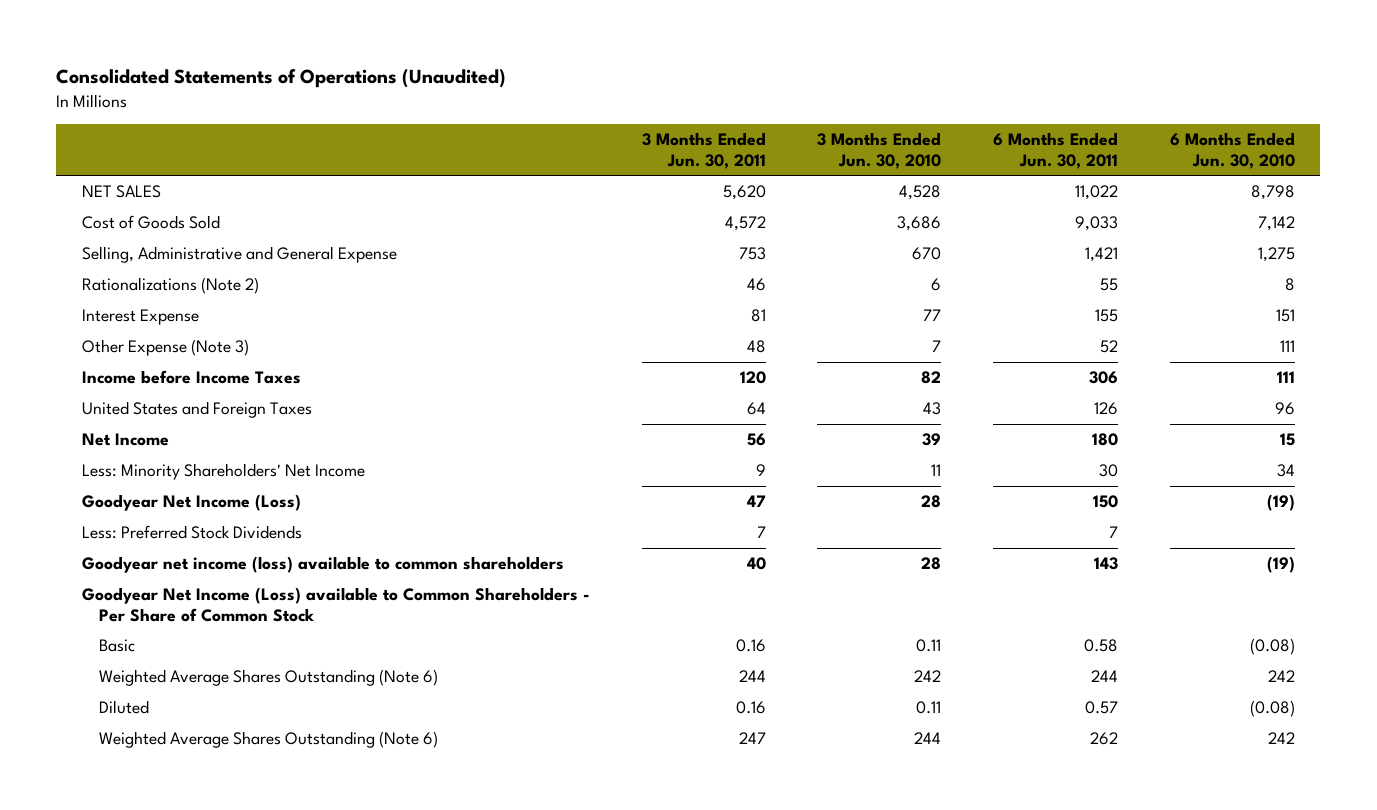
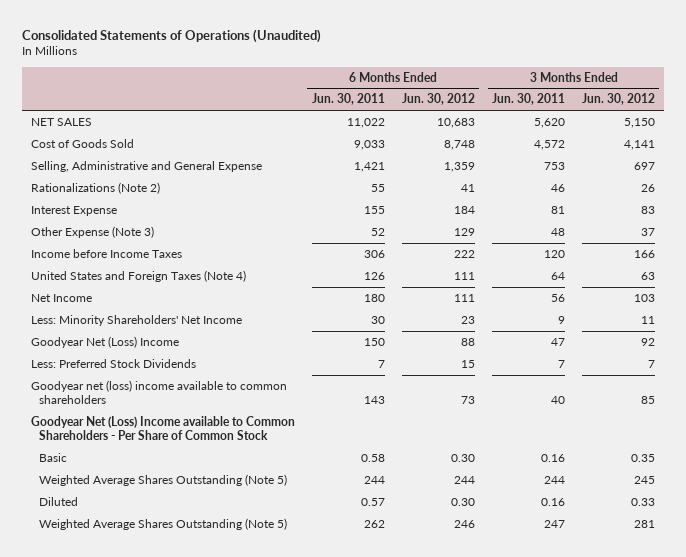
[817,132,942,169] 3 Months Ended Jun. 30, 2010 -> none
[1169,132,1295,169] 6 Months Ended Jun. 30, 2010 -> none
none -> [401,93,475,106] Jun. 30, 2012
none -> [582,93,656,106] Jun. 30, 2012
[82,401,313,419] United States and Foreign Taxes -> [30,269,246,282] United States and Foreign Taxes (Note 4)
[82,494,302,512] Goodyear Net Income (Loss) -> [30,335,179,348] Goodyear Net (Loss) Income
[82,556,565,574] Goodyear net income (loss) available to common shareholders -> [30,379,287,404] Goodyear net (loss) income available to common shareholders
[82,587,591,622] Goodyear Net Income (Loss) available to Common Shareholders - Per Share of Common Stock -> [30,415,295,440] Goodyear Net (Loss) Income available to Common Shareholders - Per Share of Common Stock
[99,669,439,687] Weighted Average Shares Outstanding (Note 6) -> [39,473,288,486] Weighted Average Shares Outstanding (Note 5)
[99,731,439,749] Weighted Average Shares Outstanding (Note 6) -> [39,517,288,530] Weighted Average Shares Outstanding (Note 5)

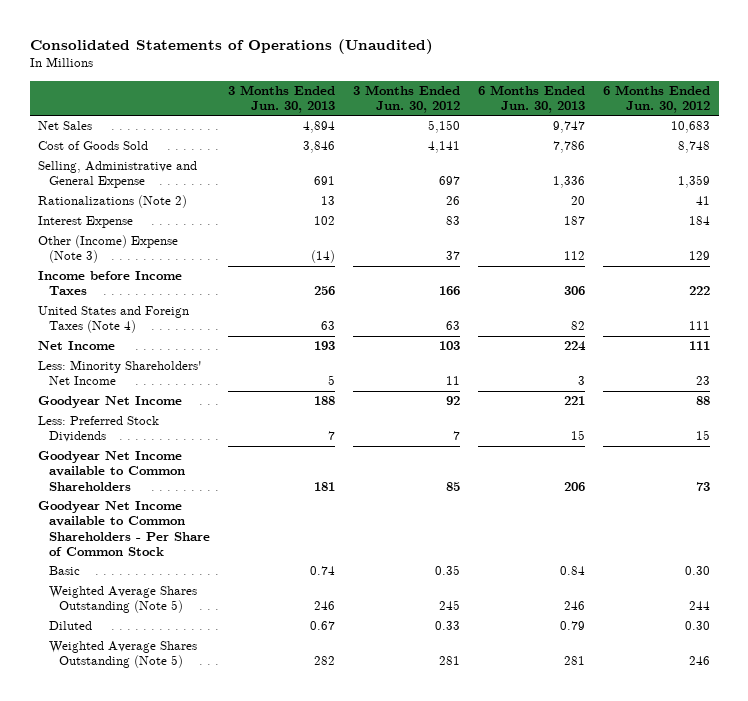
[311,93,385,106] Jun. 30, 2011 -> none
[491,93,565,106] Jun. 30, 2011 -> none
none -> [227,84,335,113] 3 Months Ended Jun. 30, 2013
none -> [477,84,585,113] 6 Months Ended Jun. 30, 2013
[30,117,92,126] NET SALES -> [38,121,93,131] Net Sales
[30,225,154,238] Other Expense (Note 3) -> [38,235,179,264] Other (Income) Expense (Note 3)
[30,335,179,348] Goodyear Net (Loss) Income -> [38,396,183,409] Goodyear Net Income
[30,379,287,404] Goodyear net (loss) income available to common shareholders -> [38,451,185,491] Goodyear Net Income available to Common Shareholders
[30,415,295,440] Goodyear Net (Loss) Income available to Common Shareholders - Per Share of Common Stock -> [38,501,210,556] Goodyear Net Income available to Common Shareholders - Per Share of Common Stock

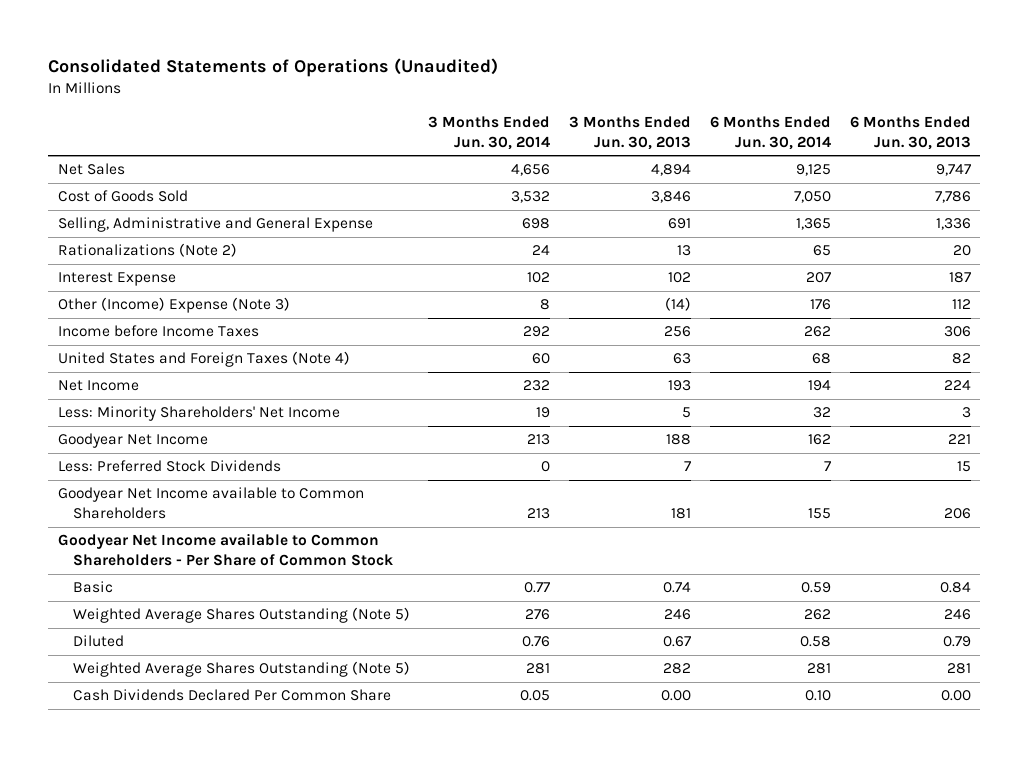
[352,84,460,113] 3 Months Ended Jun. 30, 2012 -> none
[602,84,710,113] 6 Months Ended Jun. 30, 2012 -> none
none -> [428,116,551,150] 3 Months Ended Jun. 30, 2014
none -> [709,116,831,150] 6 Months Ended Jun. 30, 2014
none -> [72,689,391,702] Cash Dividends Declared Per Common Share

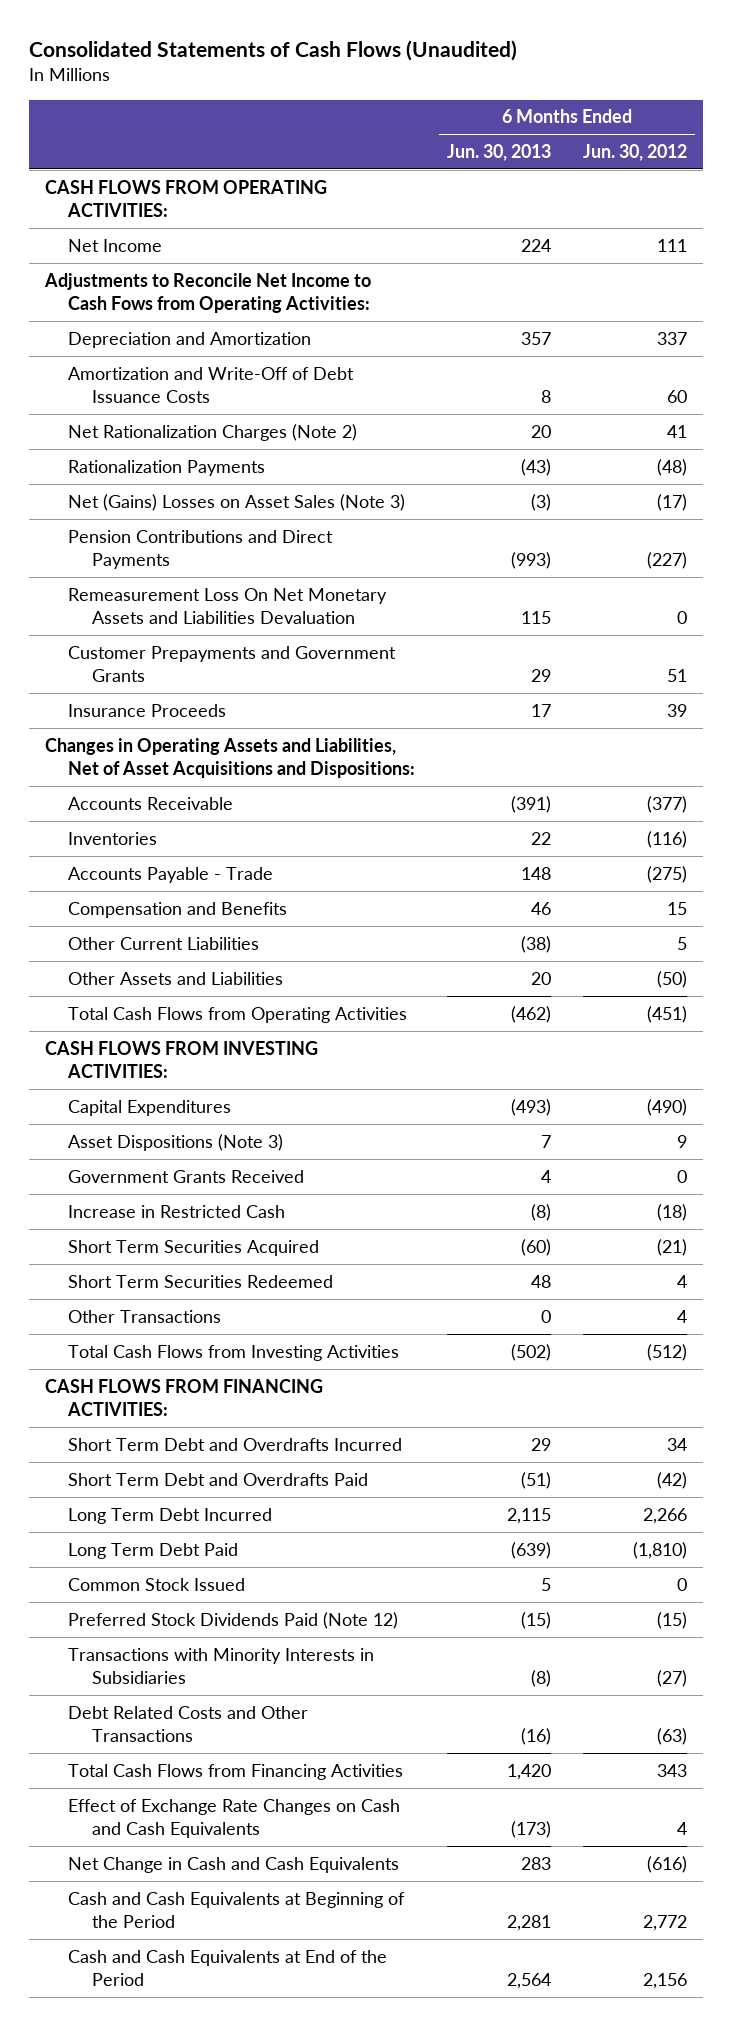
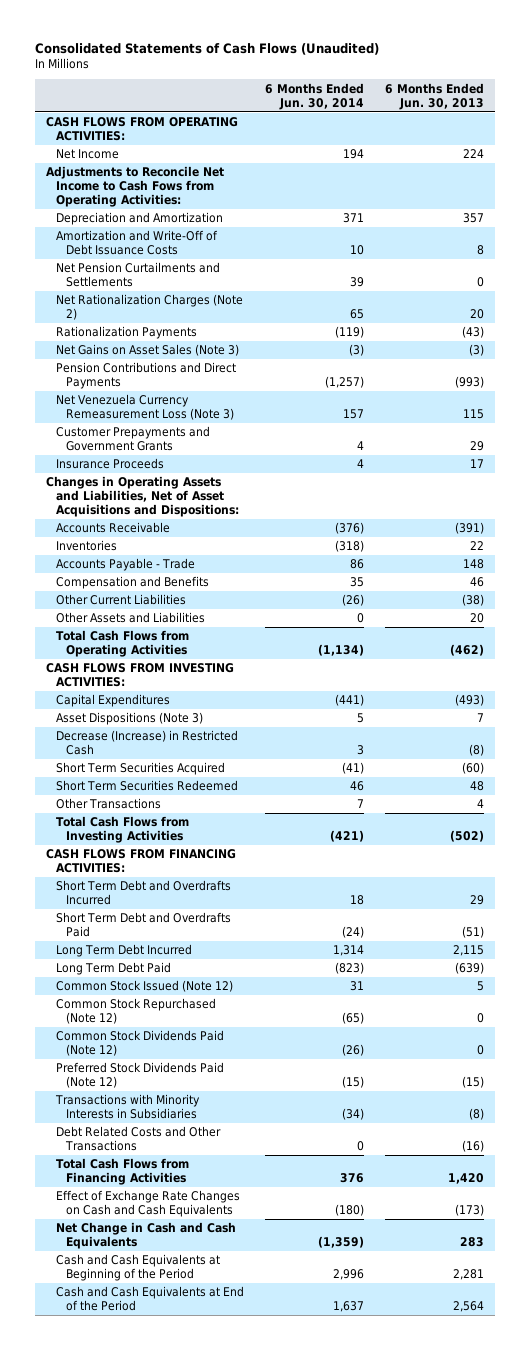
[583,144,688,162] Jun. 30, 2012 -> none
none -> [264,82,364,110] 6 Months Ended Jun. 30, 2014
none -> [55,262,220,288] Net Pension Curtailments and Settlements
[68,493,406,511] Net (Gains) Losses on Asset Sales (Note 3) -> [55,344,239,357] Net Gains on Asset Sales (Note 3)
[68,587,388,625] Remeasurement Loss On Net Monetary Assets and Liabilities Devaluation -> [55,394,234,421] Net Venezuela Currency Remeasurement Loss (Note 3)
[68,1169,305,1183] Government Grants Received -> none
[68,1204,286,1218] Increase in Restricted Cash -> [55,730,238,756] Decrease (Increase) in Restricted Cash
[541,1309,552,1323] 0 -> [477,799,485,809] 4
[68,1577,246,1591] Common Stock Issued -> [55,980,233,993] Common Stock Issued (Note 12)
none -> [55,998,216,1025] Common Stock Repurchased (Note 12)
none -> [55,1030,224,1057] Common Stock Dividends Paid (Note 12)

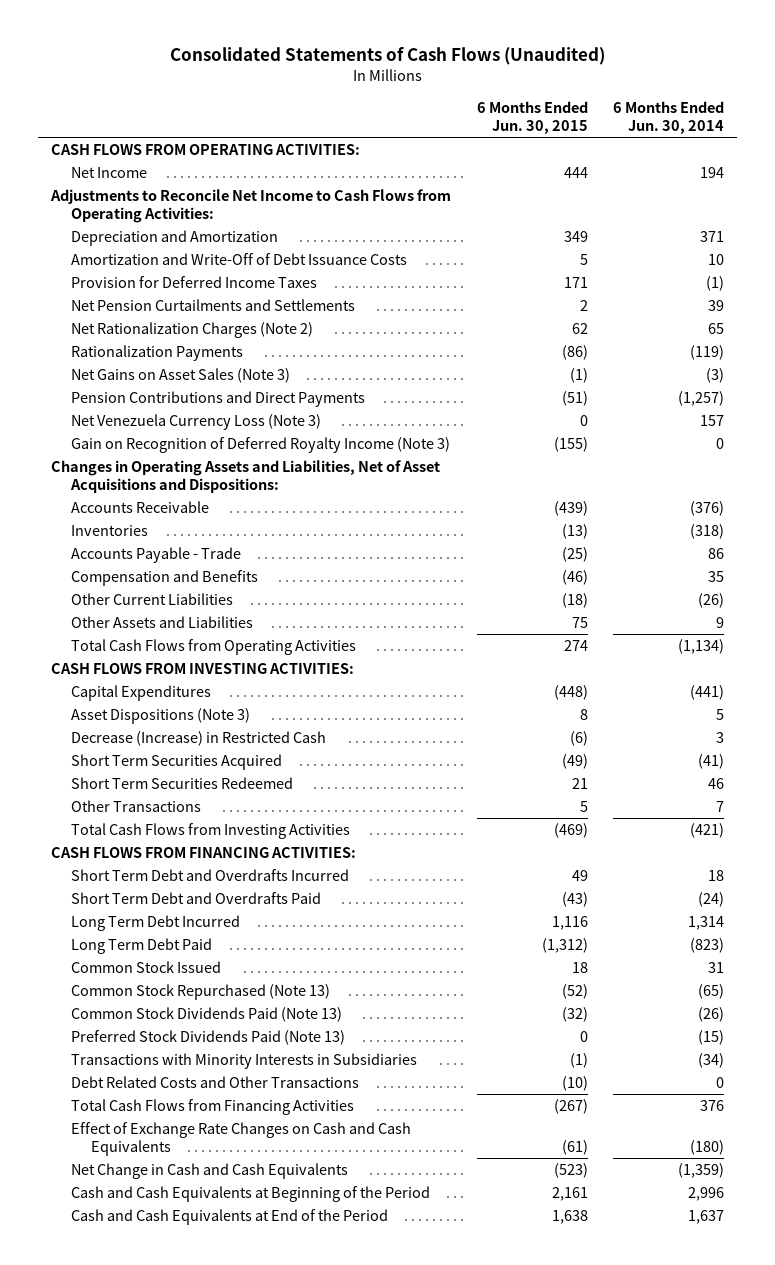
[385,82,485,110] 6 Months Ended Jun. 30, 2013 -> none
none -> [476,100,588,135] 6 Months Ended Jun. 30, 2015
[45,166,224,208] Adjustments to Reconcile Net Income to Cash Fows from Operating Activities: -> [50,188,452,224] Adjustments to Reconcile Net Income to Cash Flows from Operating Activities:
none -> [70,275,317,288] Provision for Deferred Income Taxes
[55,426,210,452] Customer Prepayments and Government Grants -> none
[55,458,164,470] Insurance Proceeds -> none
[55,394,234,421] Net Venezuela Currency Remeasurement Loss (Note 3) -> [70,413,321,430] Net Venezuela Currency Loss (Note 3)
none -> [70,436,450,453] Gain on Recognition of Deferred Royalty Income (Note 3)
[356,613,364,624] 0 -> [716,616,725,628] 9
[55,980,233,993] Common Stock Issued (Note 12) -> [70,960,221,973] Common Stock Issued
[55,998,216,1025] Common Stock Repurchased (Note 12) -> [70,983,330,1000] Common Stock Repurchased (Note 13)
[55,1030,224,1057] Common Stock Dividends Paid (Note 12) -> [70,1006,342,1022] Common Stock Dividends Paid (Note 13)
[55,1062,224,1089] Preferred Stock Dividends Paid (Note 12) -> [70,1029,345,1045] Preferred Stock Dividends Paid (Note 13)

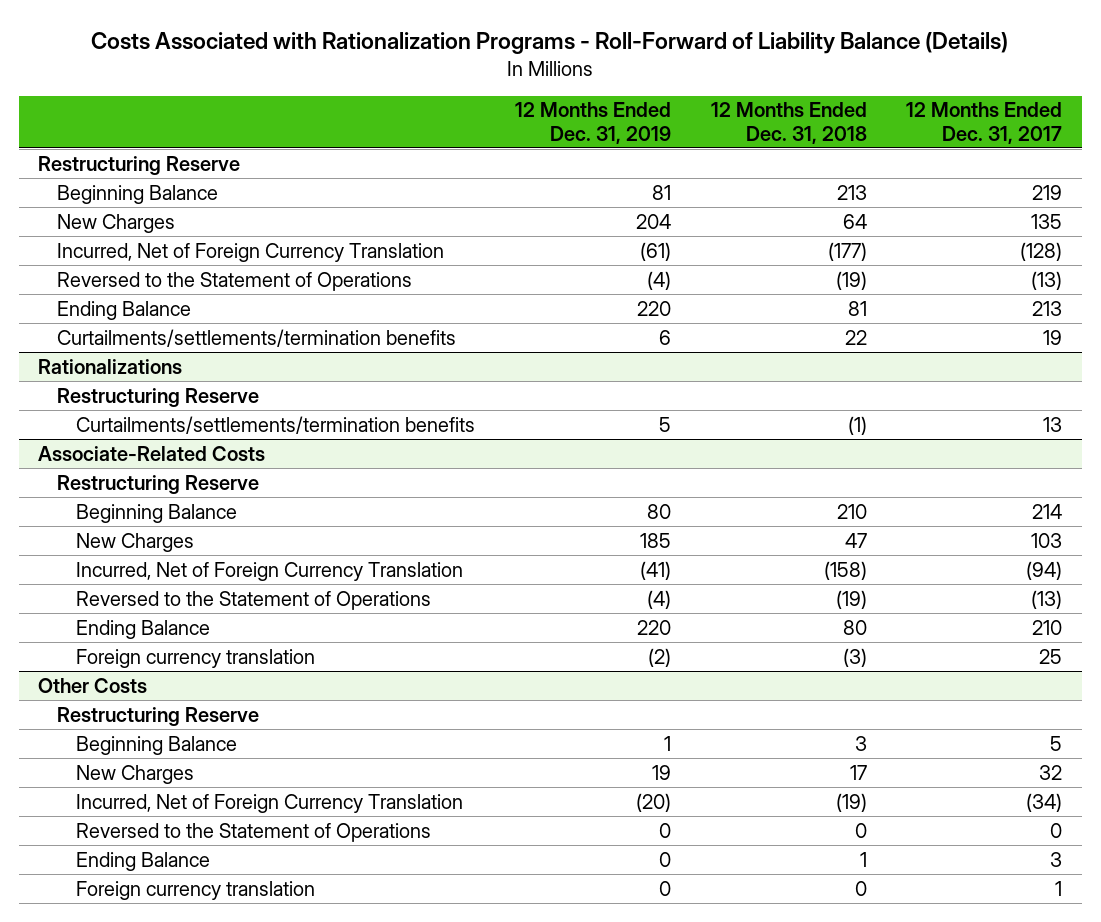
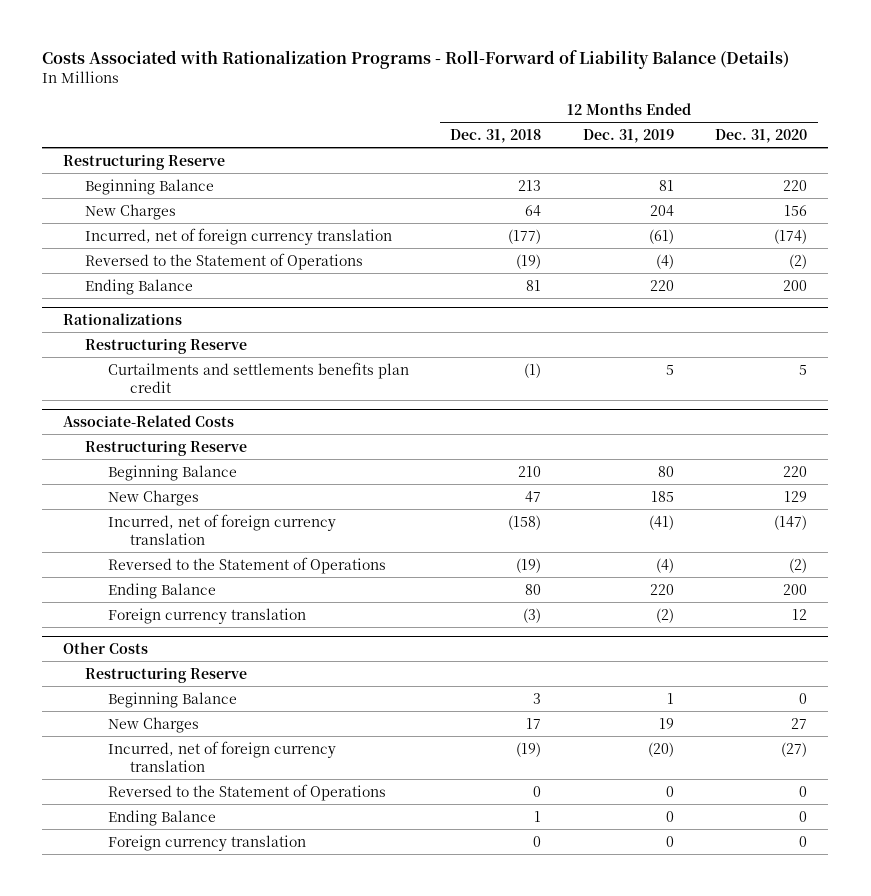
[906,102,1063,144] 12 Months Ended Dec. 31, 2017 -> none
none -> [715,128,808,143] Dec. 31, 2020
[57,242,445,262] Incurred, Net of Foreign Currency Translation -> [85,227,393,245] Incurred, net of foreign currency translation
[57,328,457,347] Curtailments/settlements/termination benefits -> none
[76,415,476,434] Curtailments/settlements/termination benefits -> none
none -> [107,361,409,393] Curtailments and settlements benefits plan credit
[76,561,464,581] Incurred, Net of Foreign Currency Translation -> [107,513,336,545] Incurred, net of foreign currency translation
[76,793,464,813] Incurred, Net of Foreign Currency Translation -> [107,740,336,772] Incurred, net of foreign currency translation

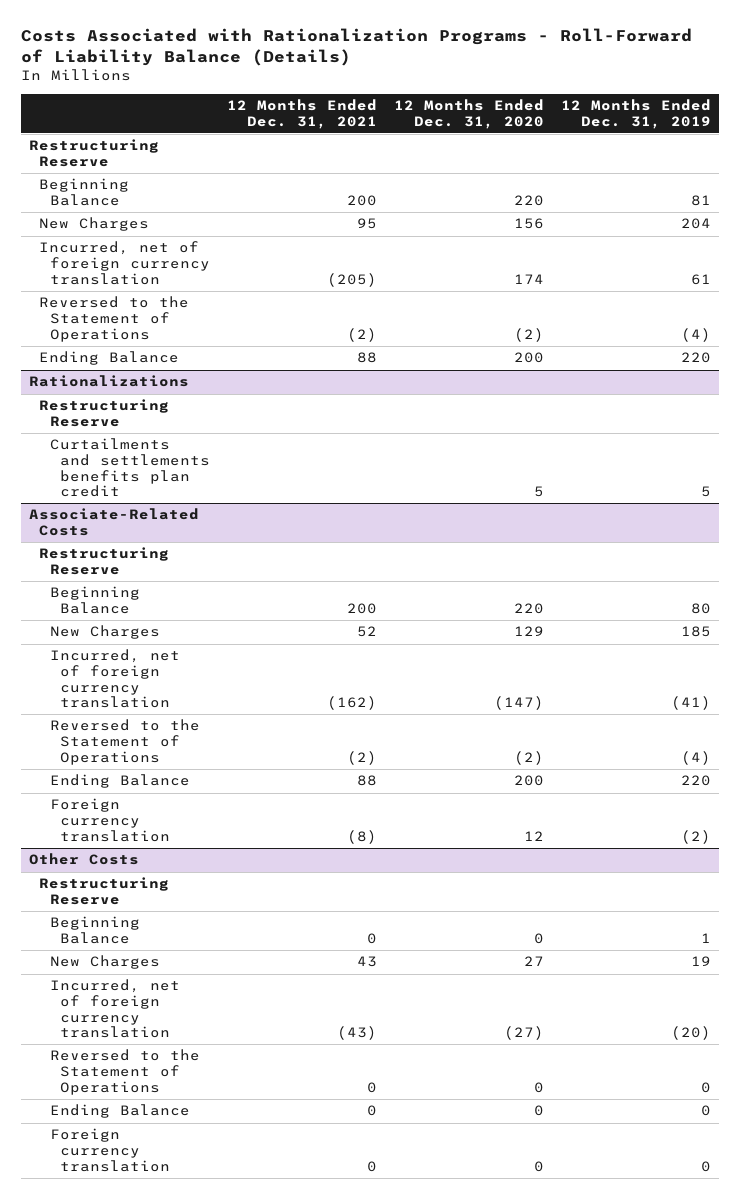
[450,128,542,143] Dec. 31, 2018 -> none
none -> [227,99,378,129] 12 Months Ended Dec. 31, 2021
[648,228,674,244] (61) -> [690,273,711,285] 61
[774,228,808,244] (174) -> [514,273,545,284] 174

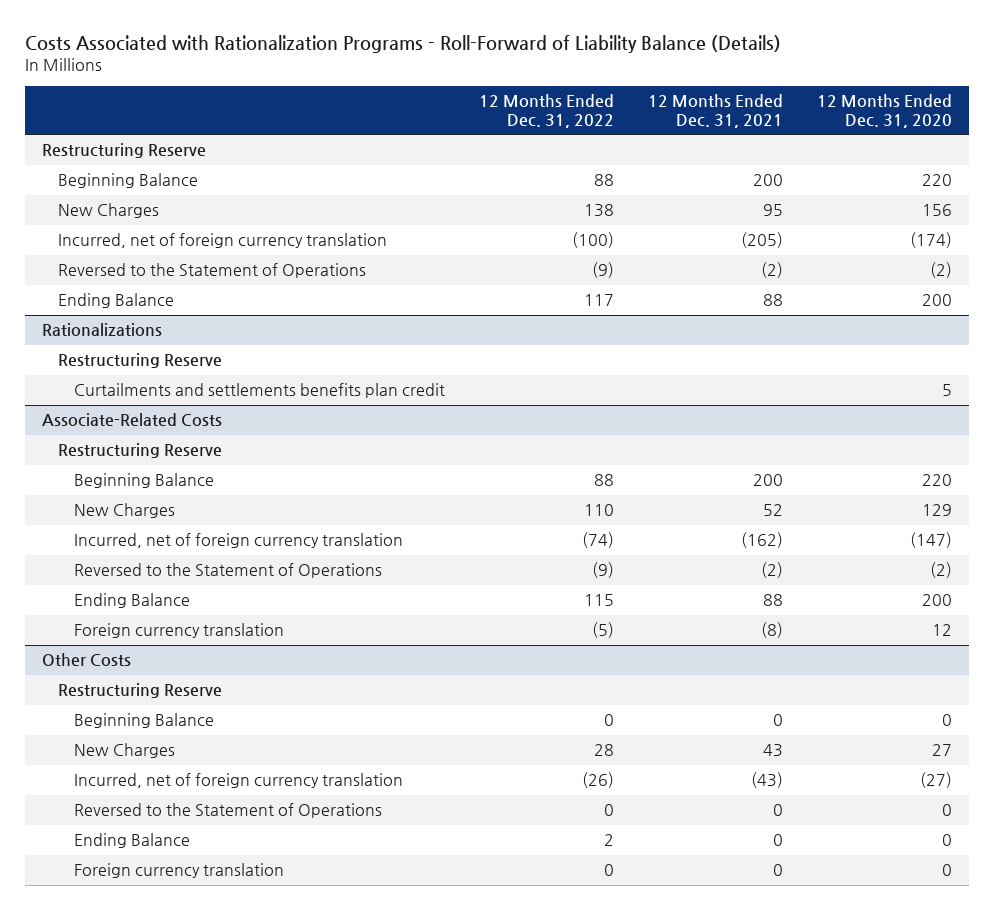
[560,99,711,129] 12 Months Ended Dec. 31, 2019 -> none
none -> [479,94,615,128] 12 Months Ended Dec. 31, 2022
[514,273,545,284] 174 -> [910,232,953,249] (174)

